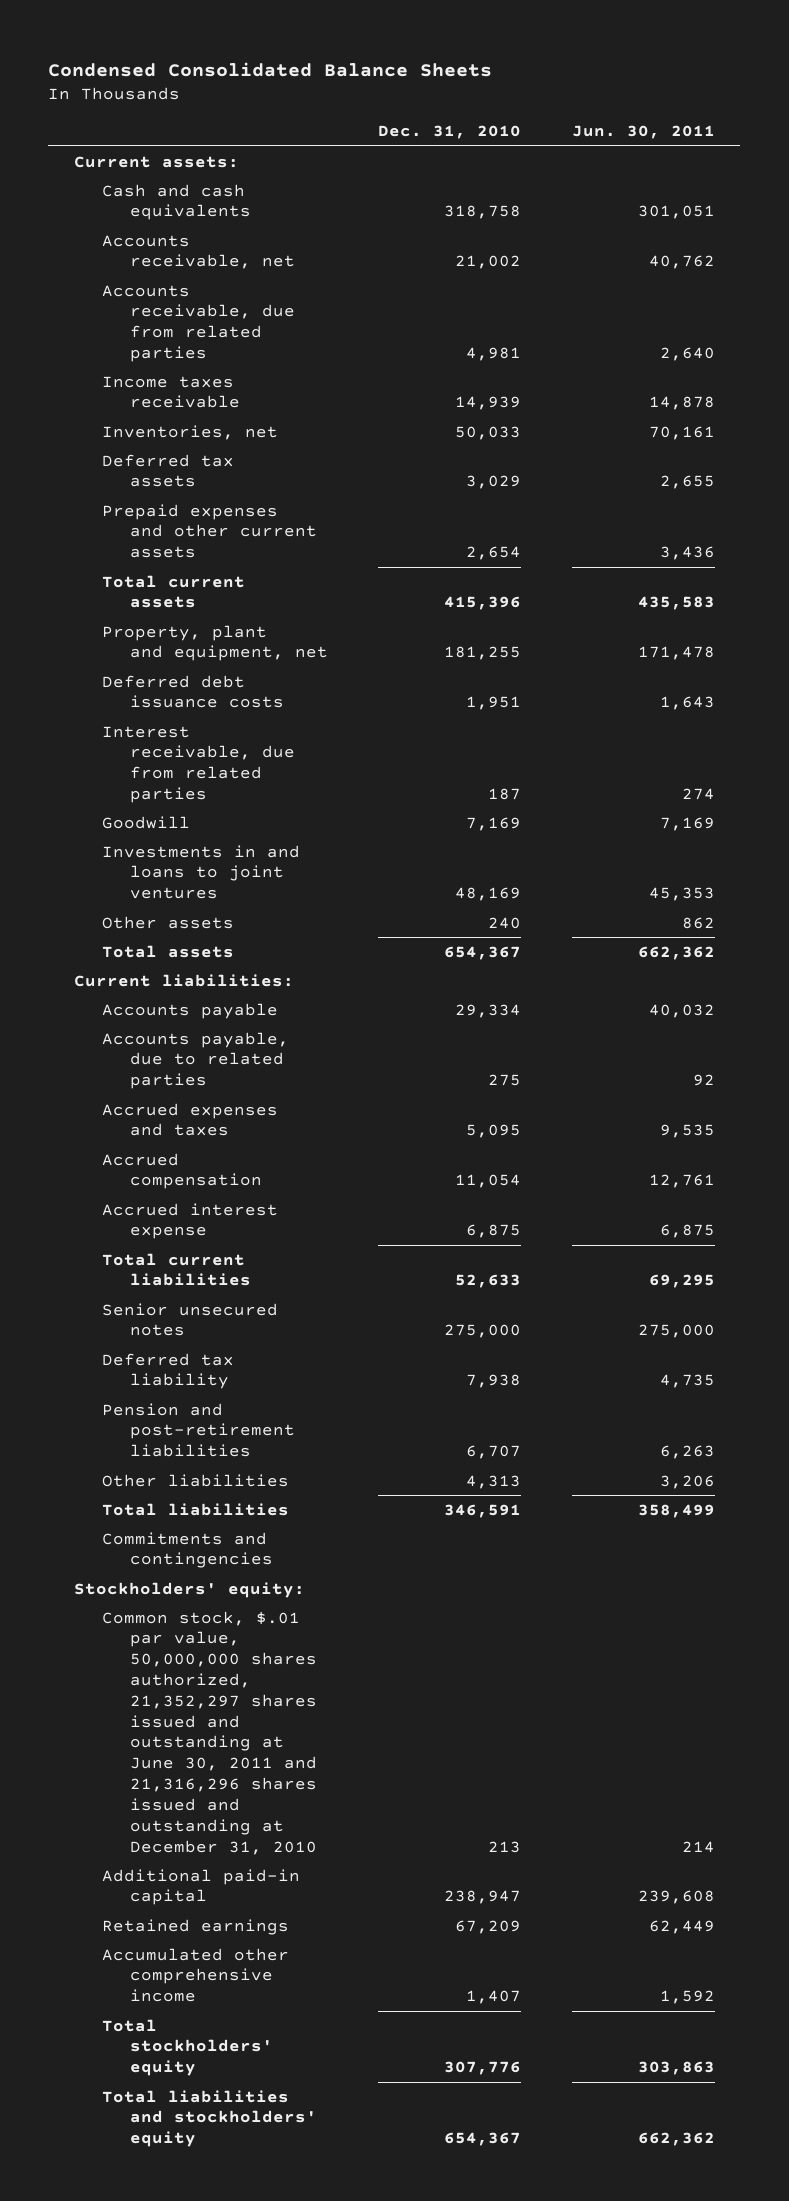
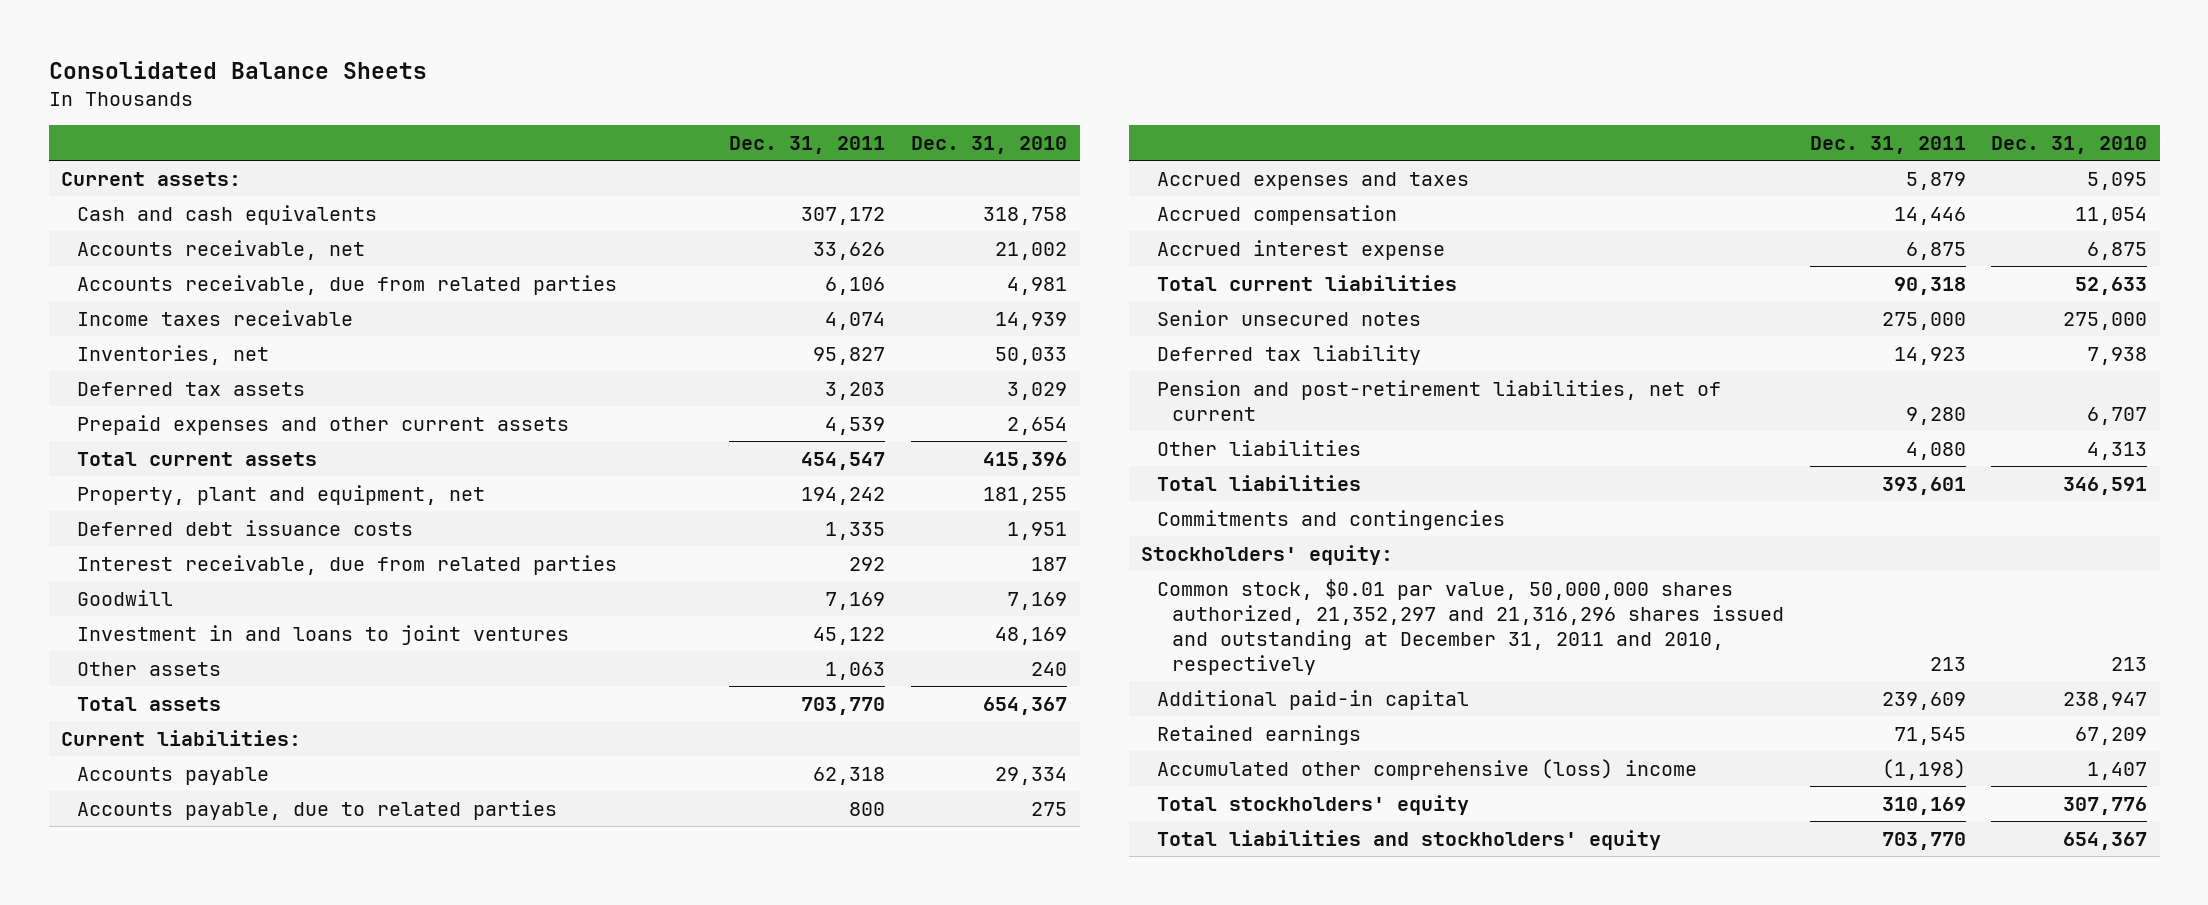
[48,61,493,77] Condensed Consolidated Balance Sheets -> [48,61,427,80] Consolidated Balance Sheets
[572,125,716,140] Jun. 30, 2011 -> none
none -> [729,135,886,154] Dec. 31, 2011
[101,844,300,900] Investments in and loans to joint ventures -> [76,624,569,645] Investment in and loans to joint ventures
[101,1402,295,1458] Pension and post-retirement liabilities -> [1156,379,1721,421] Pension and post-retirement liabilities, net of current
[101,1610,317,1855] Common stock, $.01 par value, 50,000,000 shares authorized, 21,352,297 shares issued and outstanding at June 30, 2011 and 21,316,296 shares issued and outstanding at December 31, 2010 -> [1156,578,1785,675] Common stock, $0.01 par value, 50,000,000 shares authorized, 21,352,297 and 21,316,296 shares issued and outstanding at December 31, 2011 and 2010, respectively
[101,1947,289,2003] Accumulated other comprehensive income -> [1156,758,1697,780] Accumulated other comprehensive (loss) income

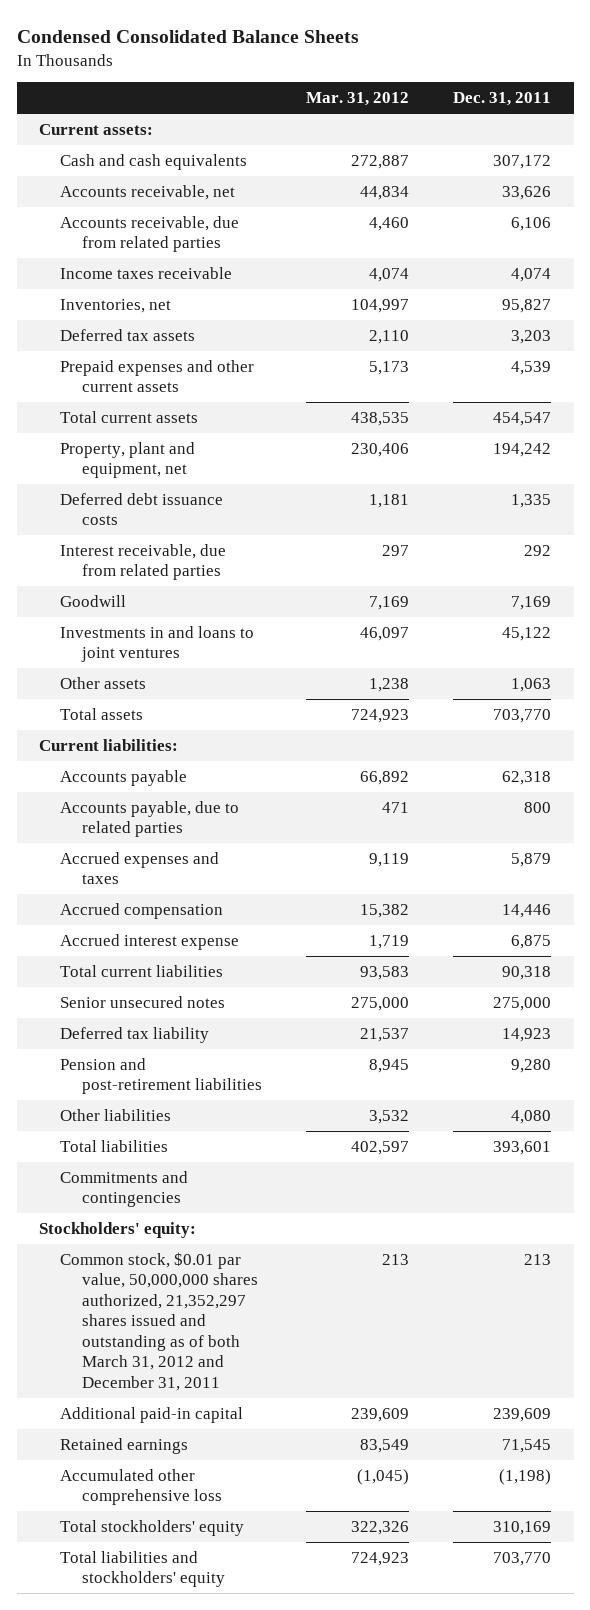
[48,61,427,80] Consolidated Balance Sheets -> [16,29,359,43] Condensed Consolidated Balance Sheets
[910,135,1067,154] Dec. 31, 2010 -> none
none -> [306,92,410,107] Mar. 31, 2012
[76,624,569,645] Investment in and loans to joint ventures -> [60,625,255,663] Investments in and loans to joint ventures
[1156,379,1721,421] Pension and post-retirement liabilities, net of current -> [60,1057,262,1095] Pension and post-retirement liabilities
[1156,578,1785,675] Common stock, $0.01 par value, 50,000,000 shares authorized, 21,352,297 and 21,316,296 shares issued and outstanding at December 31, 2011 and 2010, respectively -> [60,1251,258,1391] Common stock, $0.01 par value, 50,000,000 shares authorized, 21,352,297 shares issued and outstanding as of both March 31, 2012 and December 31, 2011
[1156,758,1697,780] Accumulated other comprehensive (loss) income -> [60,1468,222,1506] Accumulated other comprehensive loss

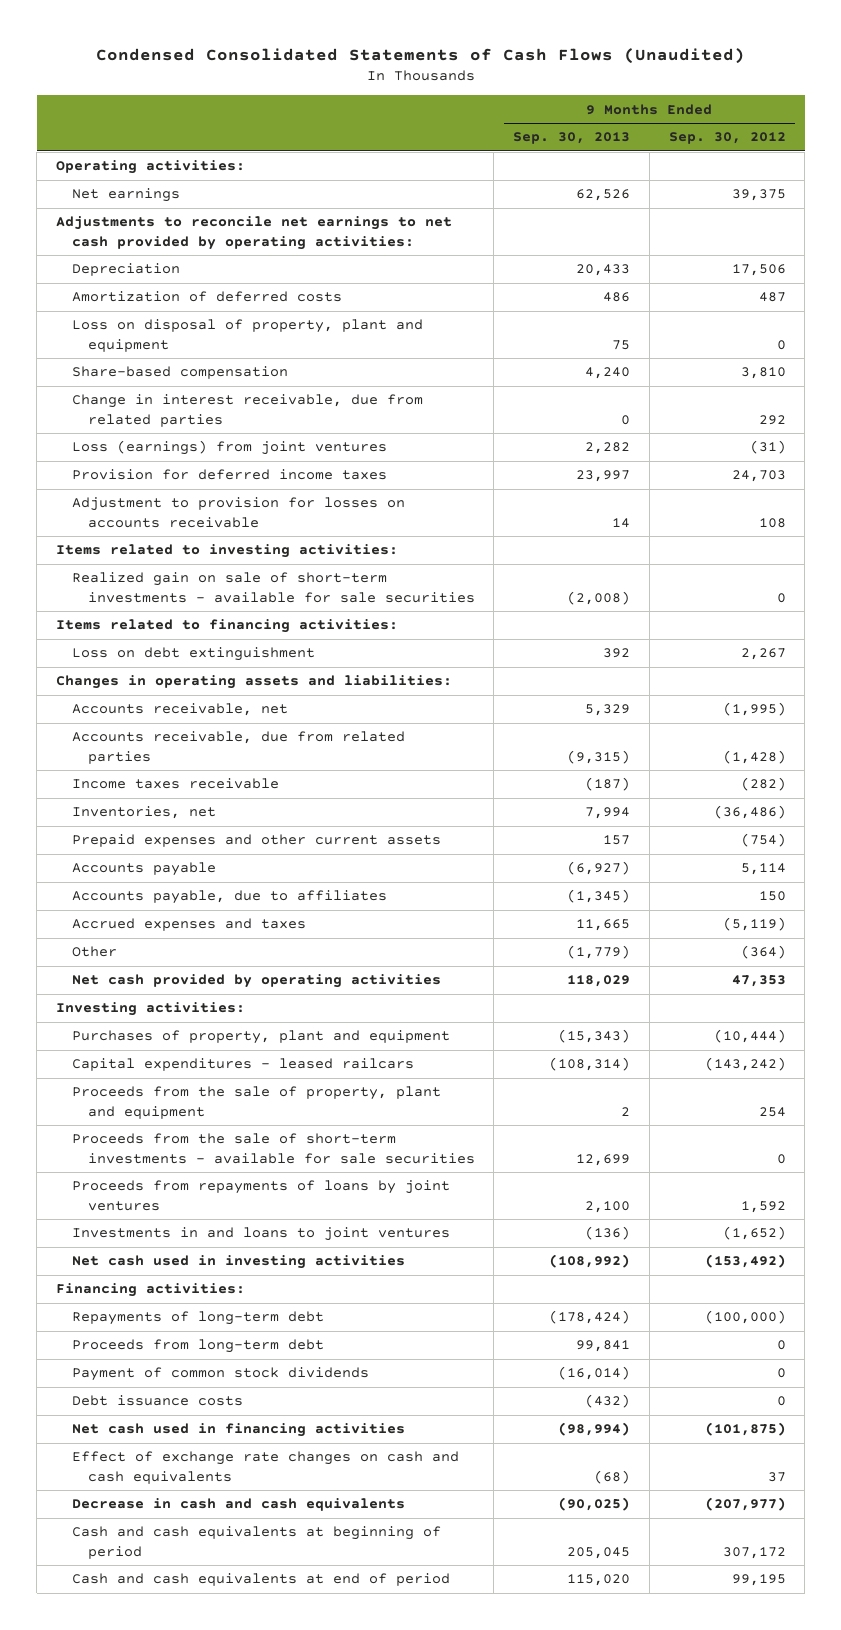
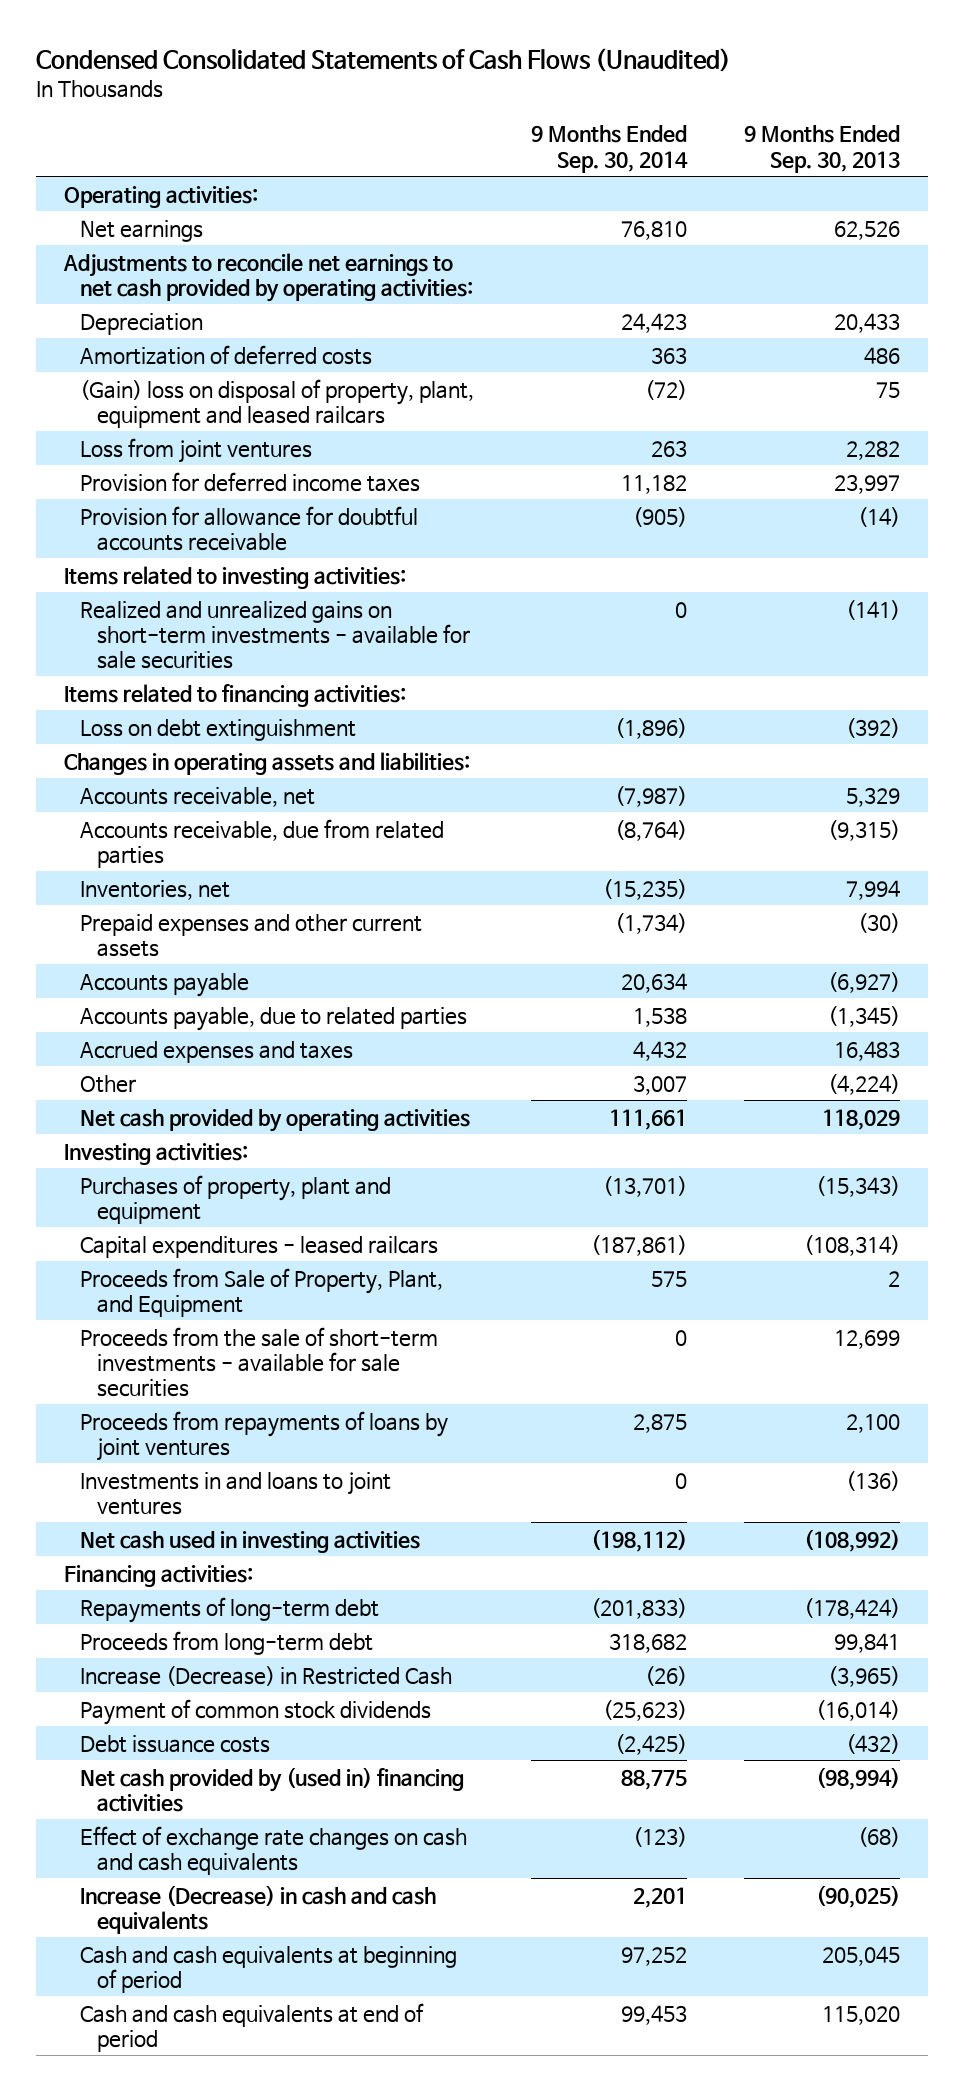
[668,132,786,145] Sep. 30, 2012 -> none
none -> [530,125,688,173] 9 Months Ended Sep. 30, 2014
[71,366,288,380] Share-based compensation -> none
[71,394,423,427] Change in interest receivable, due from related parties -> none
[71,319,423,352] Loss on disposal of property, plant and equipment -> [80,378,475,428] (Gain) loss on disposal of property, plant, equipment and leased railcars
[71,440,387,456] Loss (earnings) from joint ventures -> [80,437,313,463] Loss from joint ventures
[71,497,405,528] Adjustment to provision for losses on accounts receivable -> [80,505,419,551] Provision for allowance for doubtful accounts receivable
[612,517,631,528] 14 -> [857,506,900,527] (14)
[71,572,475,603] Realized gain on sale of short-term investments - available for sale securities -> [80,600,470,669] Realized and unrealized gains on short-term investments - available for sale securities
[567,590,631,605] (2,008) -> [845,599,900,620] (141)
[603,648,631,659] 392 -> [845,717,900,738] (392)
[71,778,279,790] Income taxes receivable -> none
[603,835,631,846] 157 -> [857,912,900,933] (30)
[71,890,387,905] Accounts payable, due to affiliates -> [80,1006,468,1031] Accounts payable, due to related parties
[576,919,631,932] 11,665 -> [833,1040,900,1061] 16,483
[567,945,631,960] (1,779) -> [827,1073,900,1095] (4,224)
[71,1086,441,1119] Proceeds from the sale of property, plant and equipment -> [80,1267,444,1317] Proceeds from Sale of Property, Plant, and Equipment
none -> [80,1665,453,1686] Increase (Decrease) in Restricted Cash
[71,1423,405,1438] Net cash used in financing activities -> [80,1766,465,1812] Net cash provided by (used in) financing activities
[71,1498,405,1512] Decrease in cash and cash equivalents -> [80,1884,437,1934] Increase (Decrease) in cash and cash equivalents

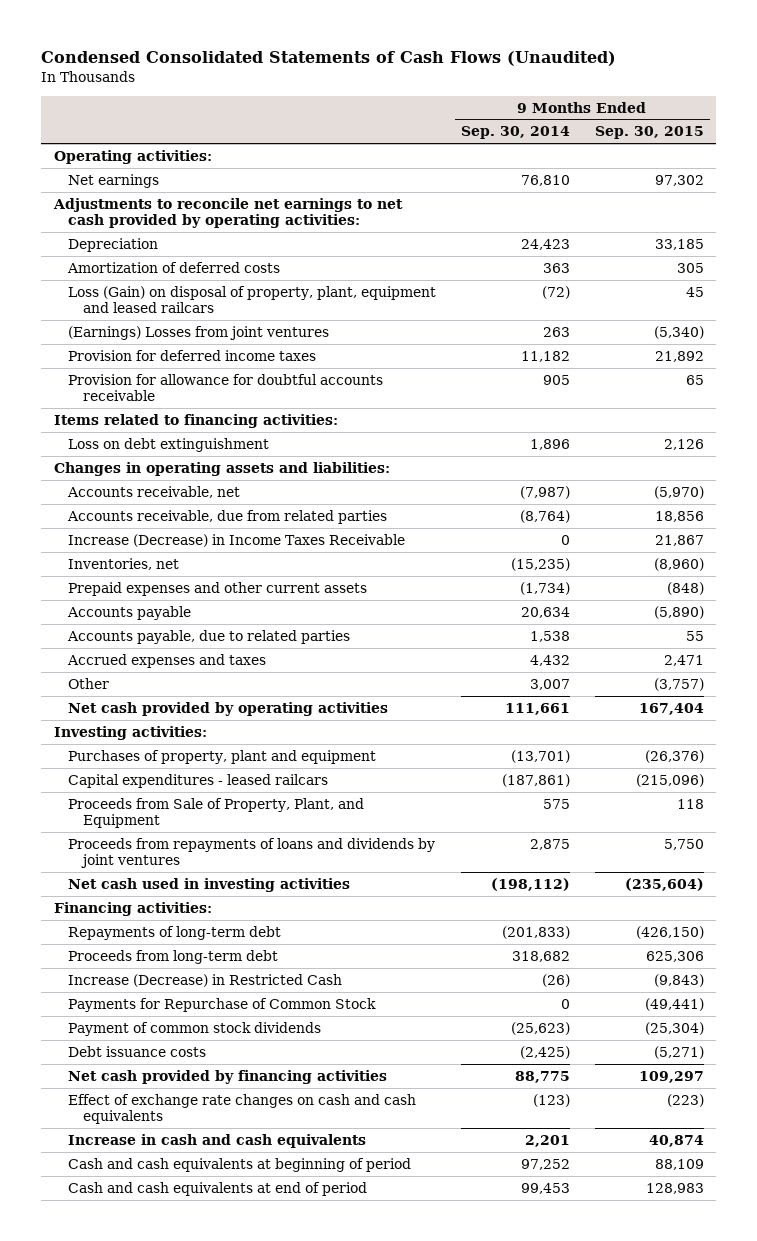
[743,125,900,173] 9 Months Ended Sep. 30, 2013 -> none
none -> [594,126,704,140] Sep. 30, 2015
[80,378,475,428] (Gain) loss on disposal of property, plant, equipment and leased railcars -> [68,286,437,314] Loss (Gain) on disposal of property, plant, equipment and leased railcars
[80,437,313,463] Loss from joint ventures -> [68,326,330,341] (Earnings) Losses from joint ventures
[63,565,406,589] Items related to investing activities: -> none
[80,600,470,669] Realized and unrealized gains on short-term investments - available for sale securities -> none
[632,506,687,527] (905) -> [542,375,570,386] 905
[614,717,687,739] (1,896) -> [529,439,570,451] 1,896
none -> [68,534,406,548] Increase (Decrease) in Income Taxes Receivable
[80,1326,439,1397] Proceeds from the sale of short-term investments - available for sale securities -> none
[80,1471,392,1515] Investments in and loans to joint ventures -> none
[80,1410,449,1461] Proceeds from repayments of loans by joint ventures -> [68,838,436,869] Proceeds from repayments of loans and dividends by joint ventures
none -> [68,998,377,1013] Payments for Repurchase of Common Stock
[80,1766,465,1812] Net cash provided by (used in) financing activities -> [68,1070,388,1085] Net cash provided by financing activities
[80,1884,437,1934] Increase (Decrease) in cash and cash equivalents -> [68,1134,367,1149] Increase in cash and cash equivalents

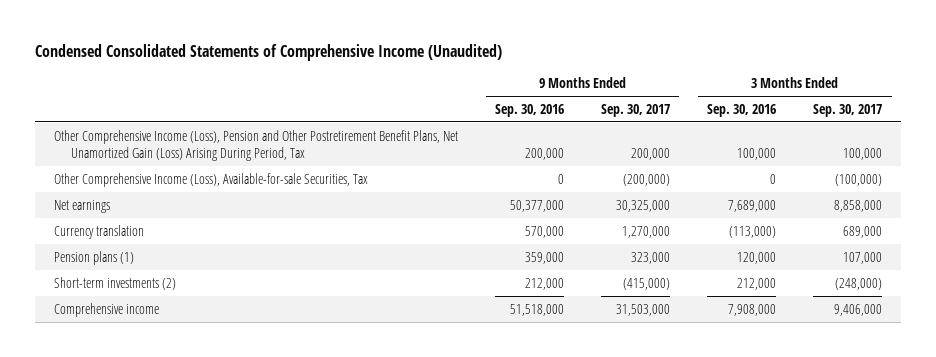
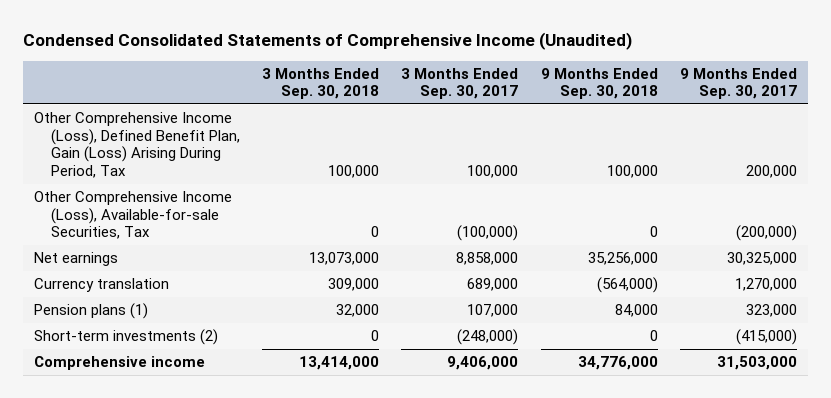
[494,103,564,117] Sep. 30, 2016 -> none
[707,103,777,117] Sep. 30, 2016 -> none
none -> [262,67,380,100] 3 Months Ended Sep. 30, 2018
none -> [540,67,658,100] 9 Months Ended Sep. 30, 2018
[53,129,458,162] Other Comprehensive Income (Loss), Pension and Other Postretirement Benefit Plans, Net Unamortized Gain (Loss) Arising During Period, Tax -> [33,112,240,178] Other Comprehensive Income (Loss), Defined Benefit Plan, Gain (Loss) Arising During Period, Tax

